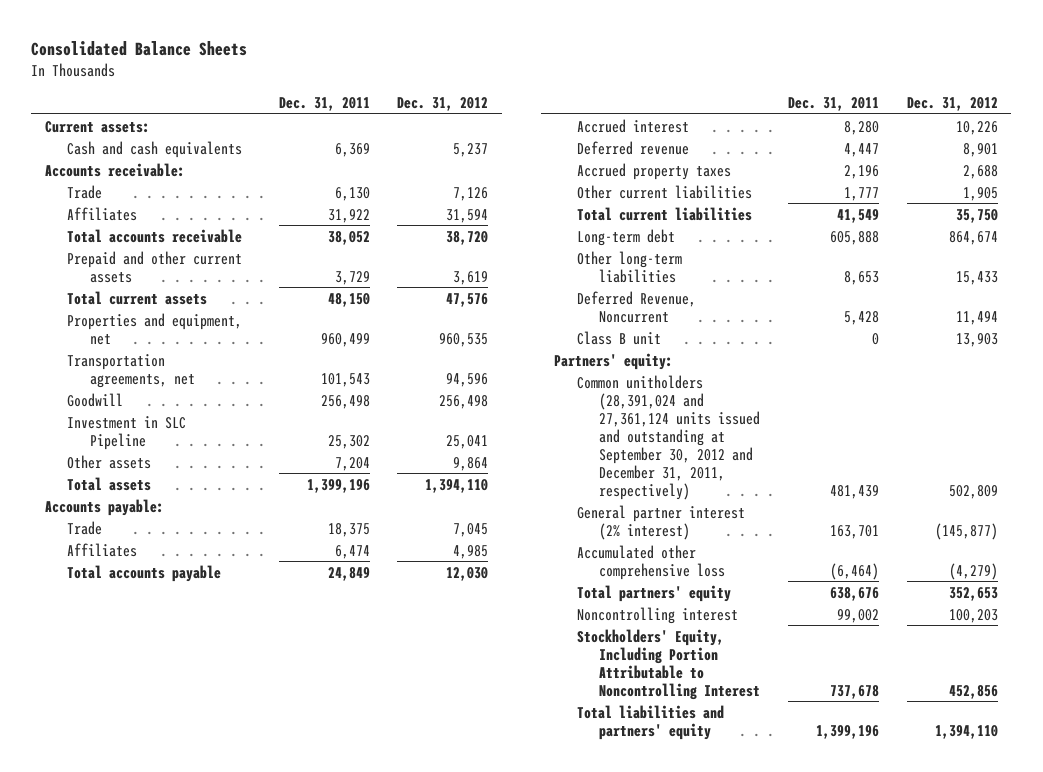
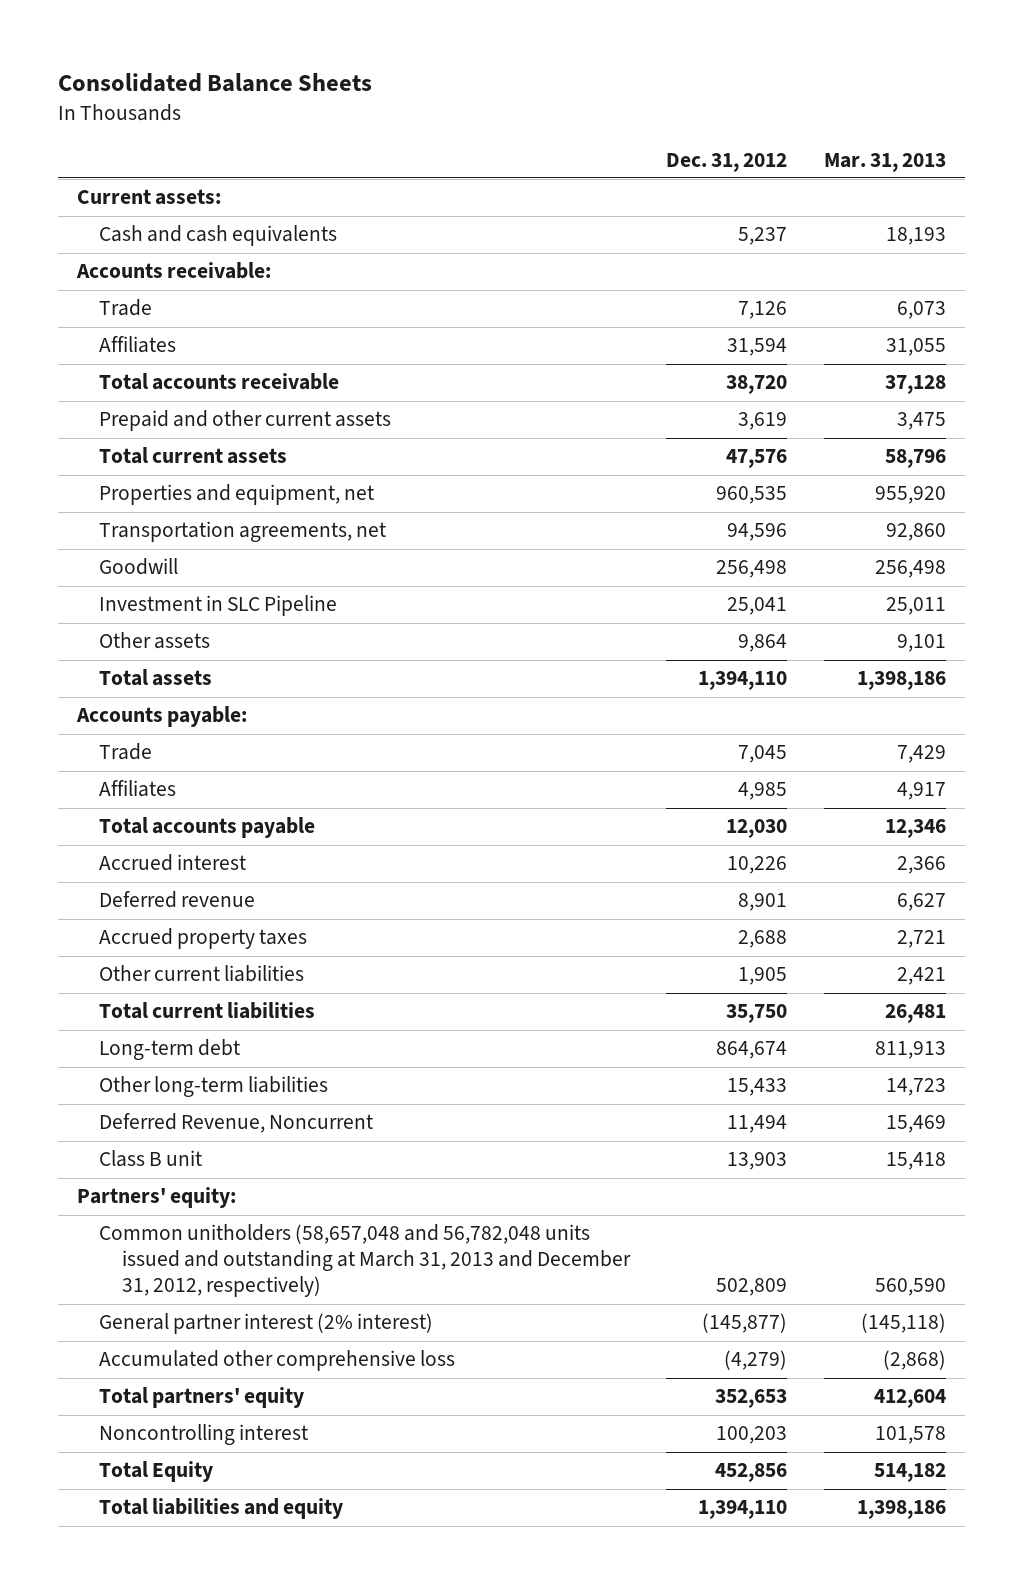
[278,96,370,111] Dec. 31, 2011 -> none
none -> [824,152,947,172] Mar. 31, 2013
[576,374,761,500] Common unitholders (28,391,024 and 27,361,124 units issued and outstanding at September 30, 2012 and December 31, 2011, respectively) -> [99,1224,631,1298] Common unitholders (58,657,048 and 56,782,048 units issued and outstanding at March 31, 2013 and December 31, 2012, respectively)
[576,628,761,700] Stockholders' Equity, Including Portion Attributable to Noncontrolling Interest -> [99,1461,214,1483] Total Equity
[576,704,724,740] Total liabilities and partners' equity -> [99,1498,344,1520] Total liabilities and equity

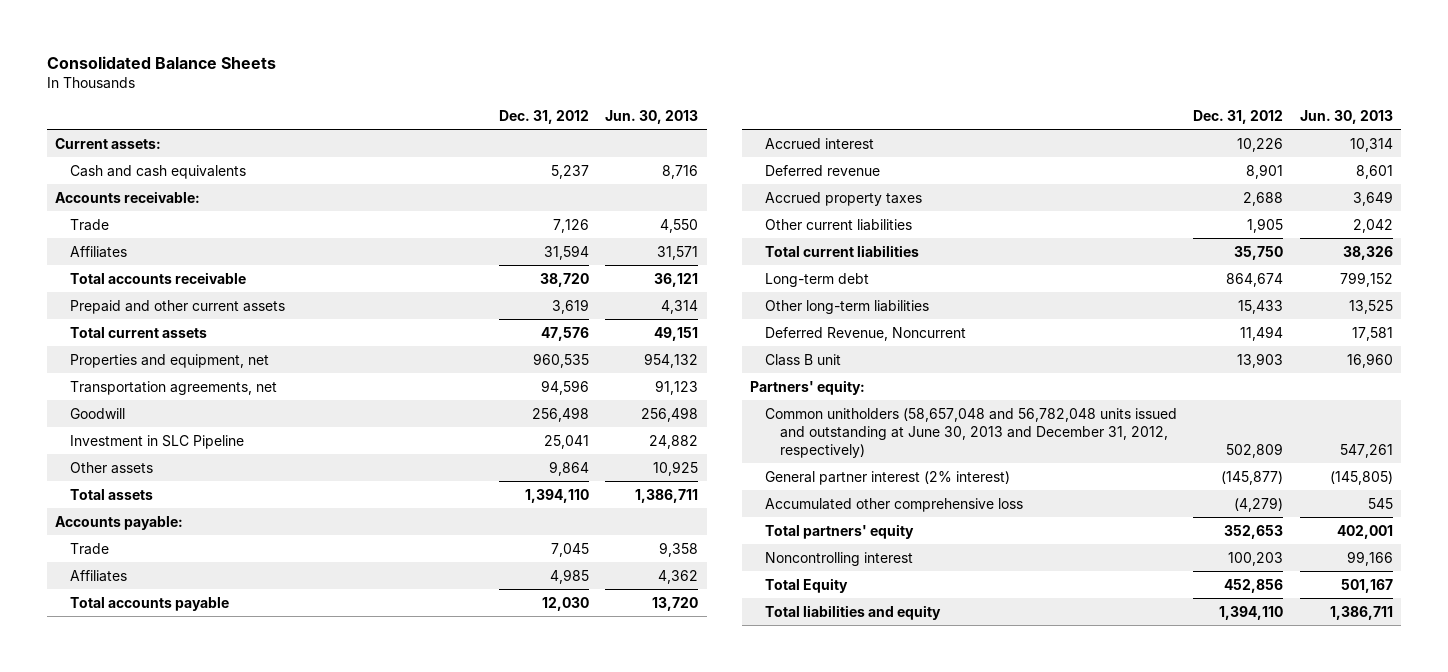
[824,152,947,172] Mar. 31, 2013 -> none
none -> [605,109,699,124] Jun. 30, 2013
[99,1224,631,1298] Common unitholders (58,657,048 and 56,782,048 units issued and outstanding at March 31, 2013 and December 31, 2012, respectively) -> [764,407,1177,458] Common unitholders (58,657,048 and 56,782,048 units issued and outstanding at June 30, 2013 and December 31, 2012, respectively)

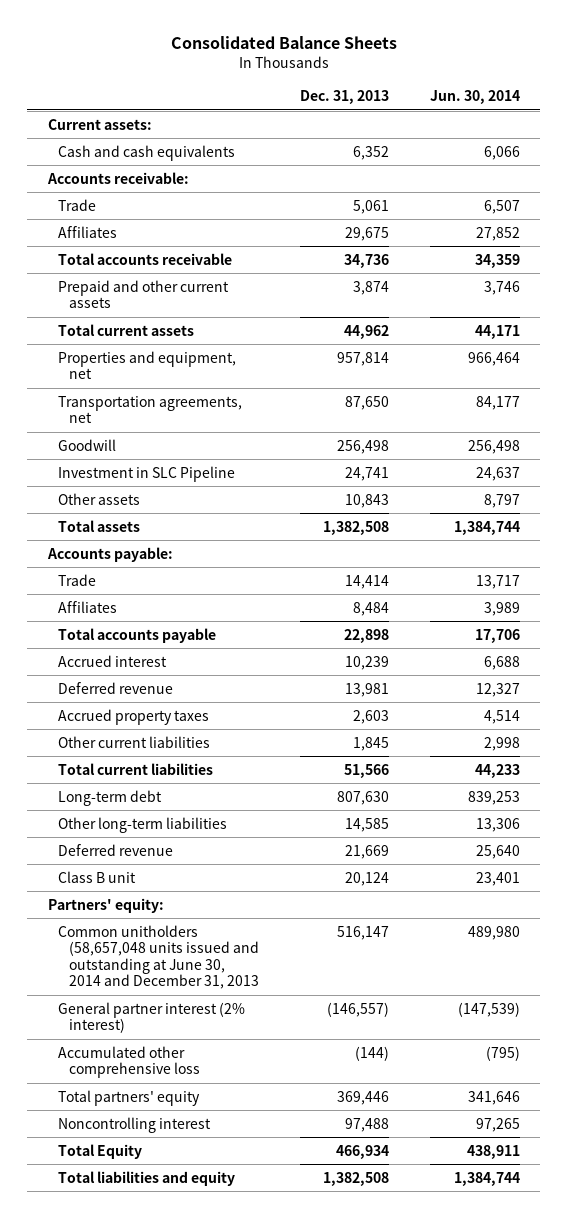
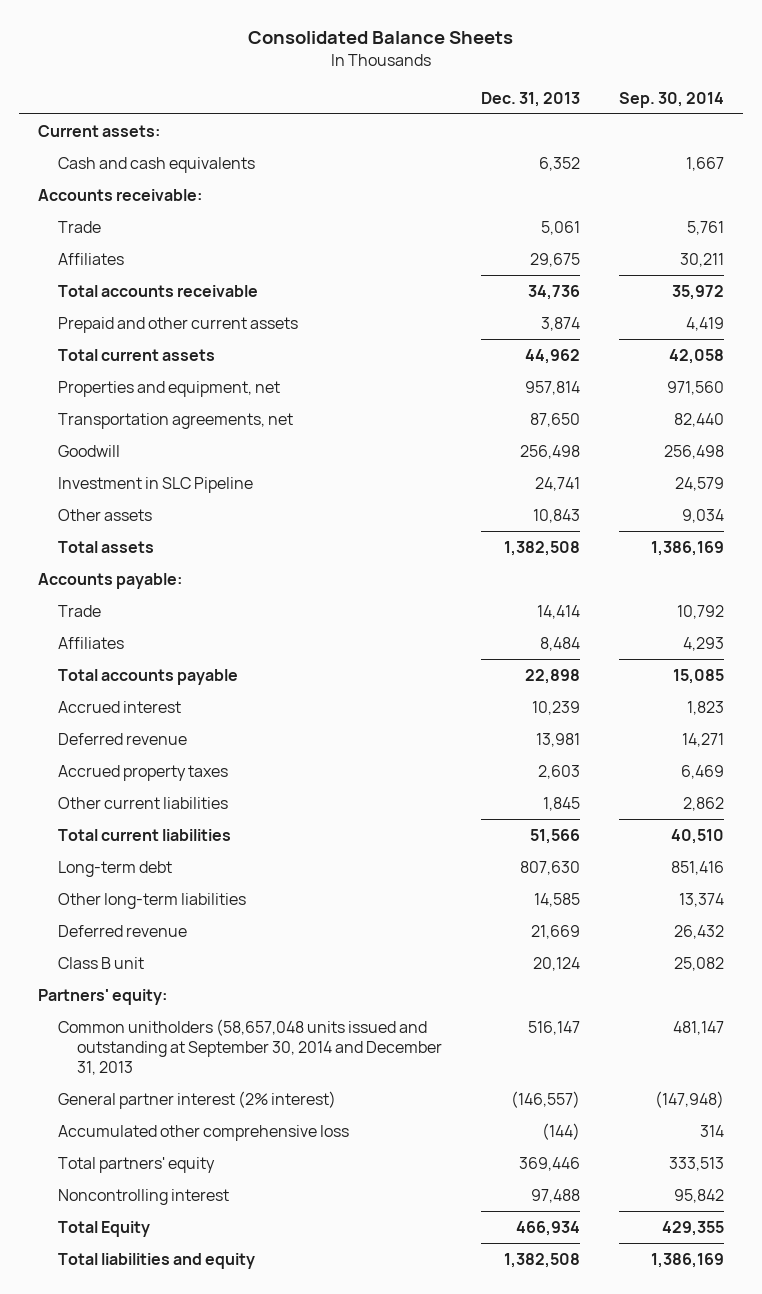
[429,89,520,104] Jun. 30, 2014 -> none
none -> [618,91,724,108] Sep. 30, 2014
[58,924,260,989] Common unitholders (58,657,048 units issued and outstanding at June 30, 2014 and December 31, 2013 -> [57,1019,443,1075] Common unitholders (58,657,048 units issued and outstanding at September 30, 2014 and December 31, 2013

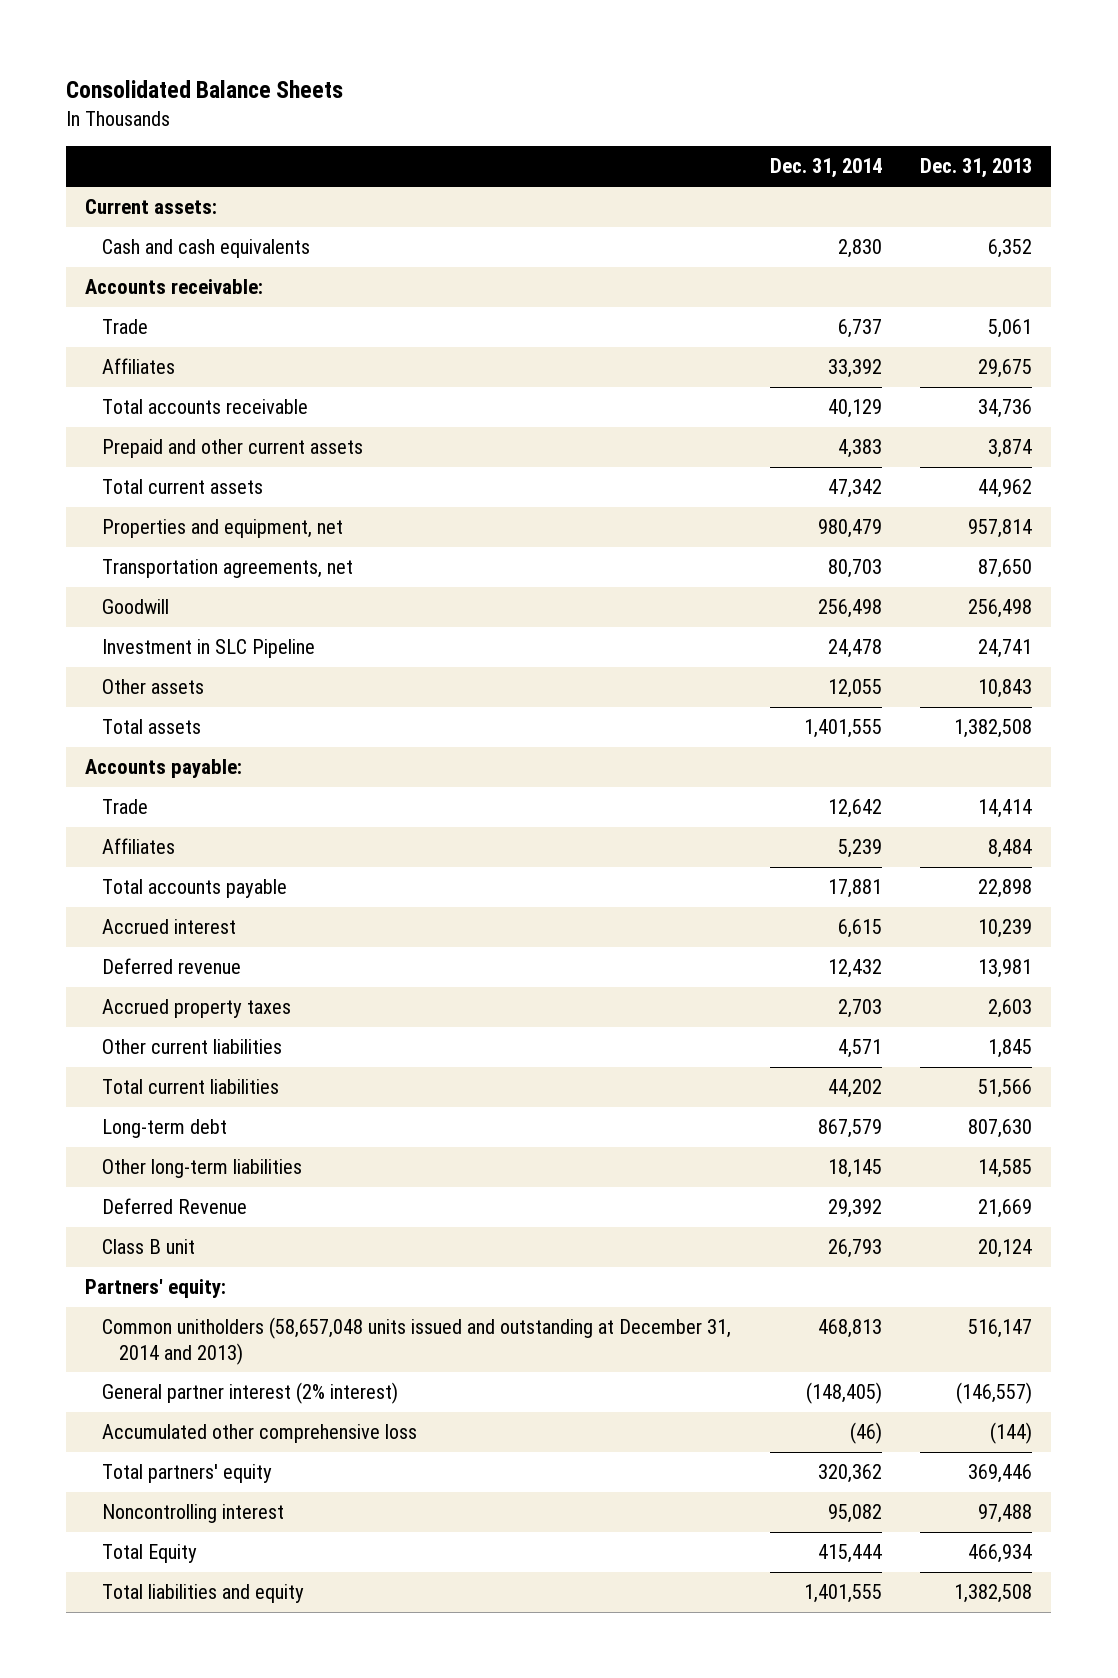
[618,91,724,108] Sep. 30, 2014 -> none
none -> [769,158,882,179] Dec. 31, 2014
[57,925,187,938] Deferred revenue -> [102,1198,248,1215] Deferred Revenue
[57,1019,443,1075] Common unitholders (58,657,048 units issued and outstanding at September 30, 2014 and December 31, 2013 -> [102,1317,732,1365] Common unitholders (58,657,048 units issued and outstanding at December 31, 2014 and 2013)

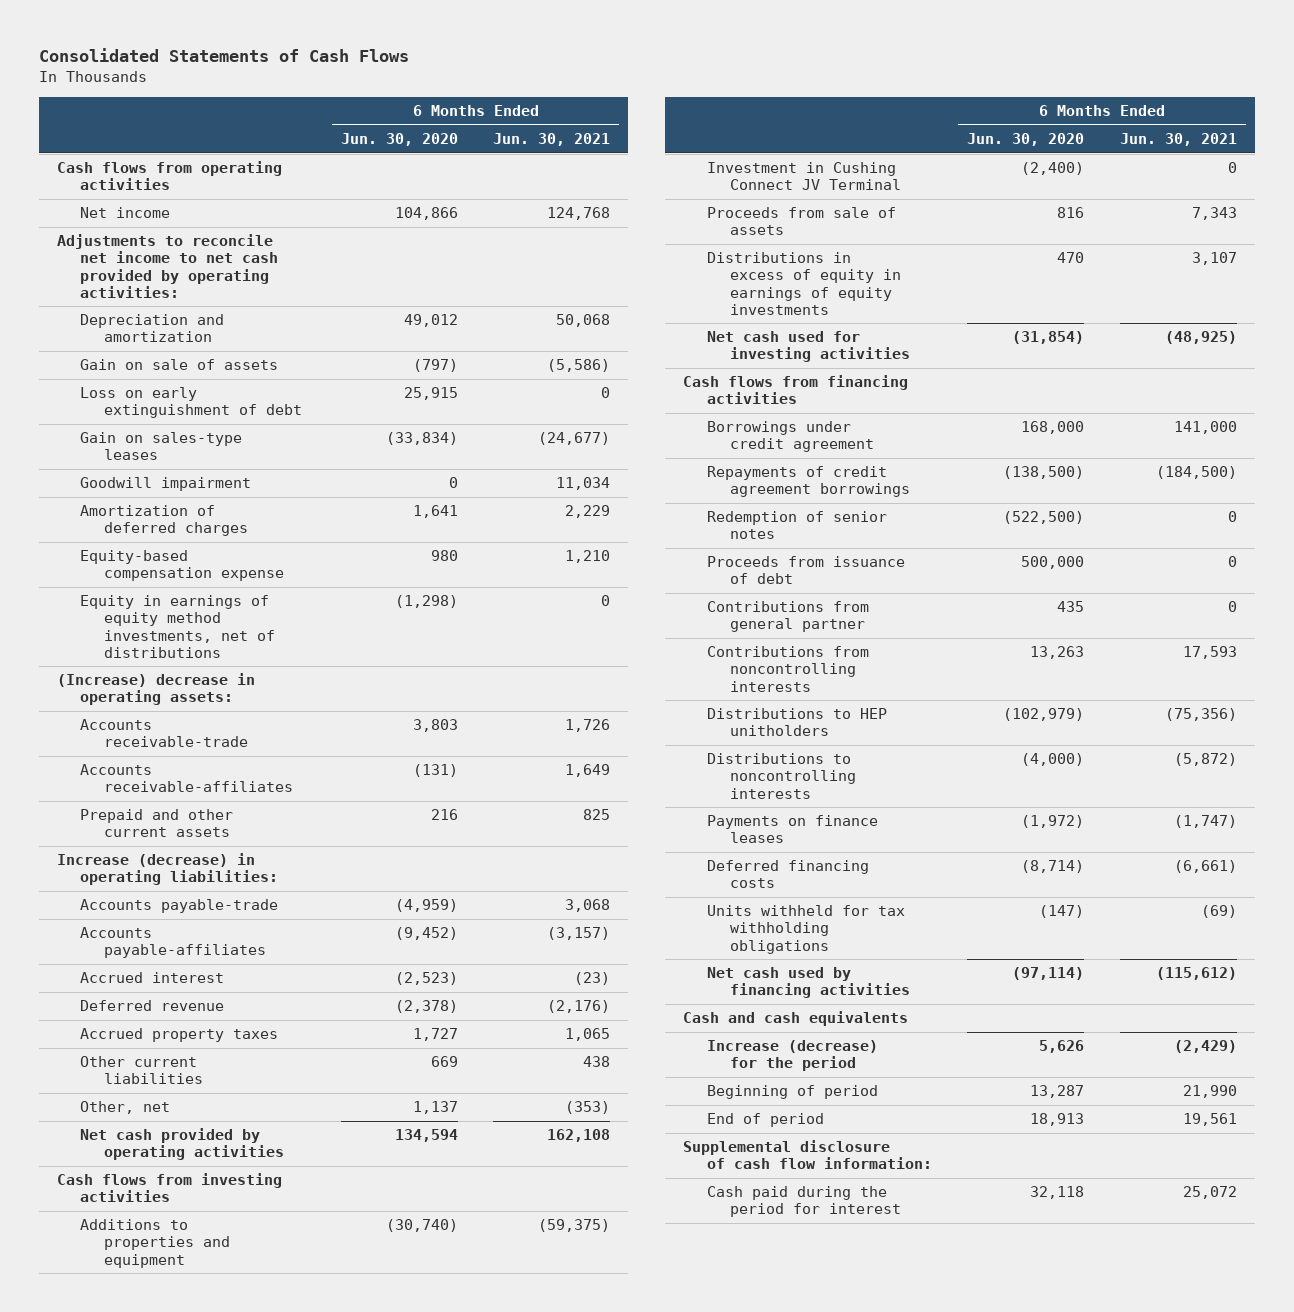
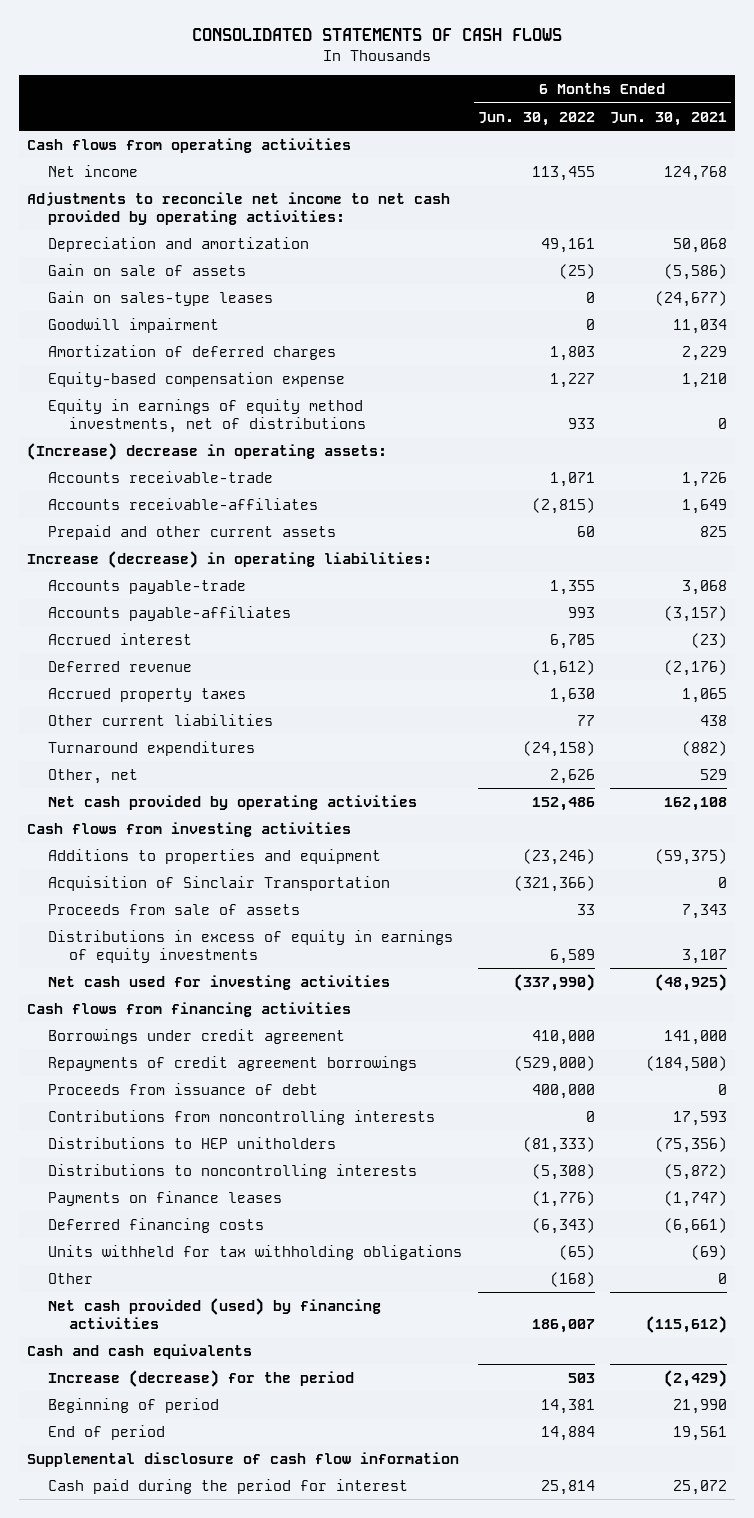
[38,48,409,63] Consolidated Statements of Cash Flows -> [191,28,562,42] CONSOLIDATED STATEMENTS OF CASH FLOWS
[340,133,458,147] Jun. 30, 2020 -> none
none -> [477,111,595,126] Jun. 30, 2022
[80,387,302,419] Loss on early extinguishment of debt -> none
none -> [48,740,256,756] Turnaround expenditures
[565,1101,611,1115] (353) -> [700,768,728,780] 529
[706,162,902,191] Investment in Cushing Connect JV Terminal -> none
none -> [48,875,391,891] Acquisition of Sinclair Transportation
[706,511,887,540] Redemption of senior notes -> none
[706,601,869,633] Contributions from general partner -> none
none -> [48,1272,94,1284] Other
[706,967,911,999] Net cash used by financing activities -> [48,1297,382,1329] Net cash provided (used) by financing activities
[683,1140,932,1170] Supplemental disclosure of cash flow information: -> [26,1451,459,1467] Supplemental disclosure of cash flow information

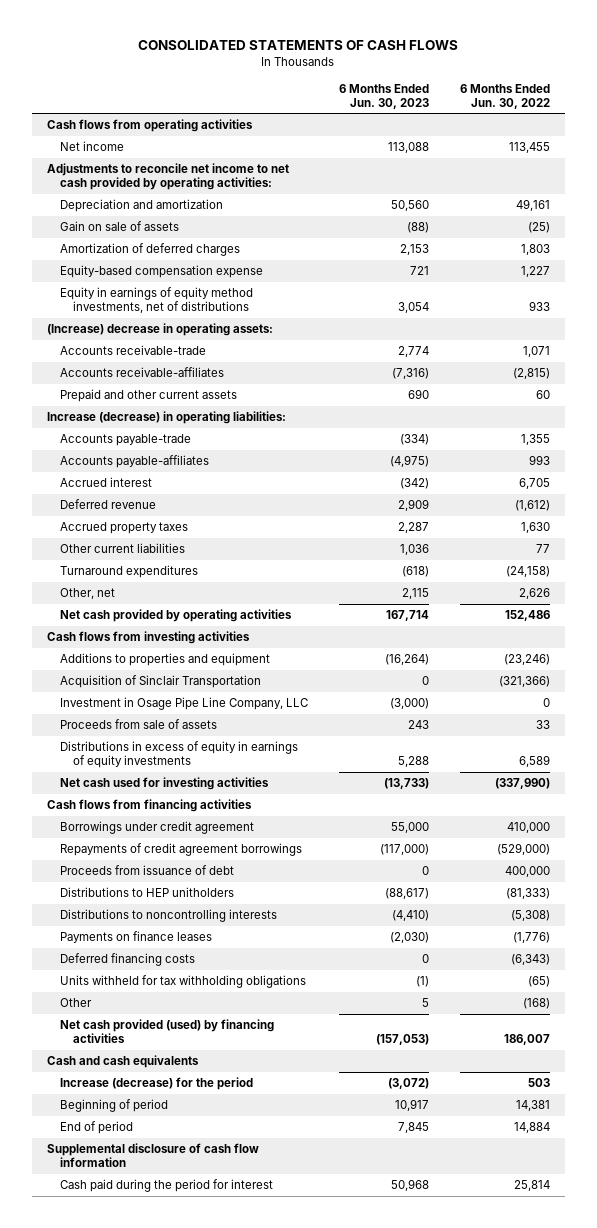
[610,111,728,126] Jun. 30, 2021 -> none
none -> [338,83,429,109] 6 Months Ended Jun. 30, 2023
[48,290,274,306] Gain on sales-type leases -> none
[48,317,220,333] Goodwill impairment -> none
none -> [60,697,309,711] Investment in Osage Pipe Line Company, LLC
[48,1109,436,1125] Contributions from noncontrolling interests -> none

